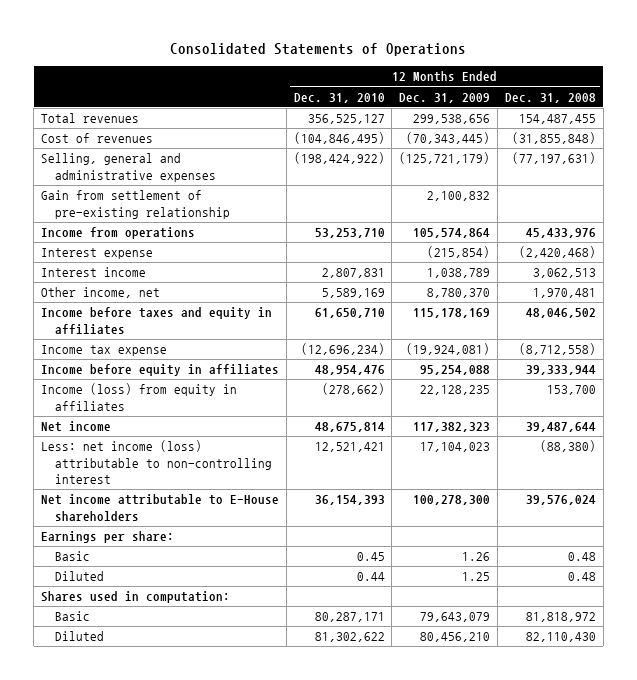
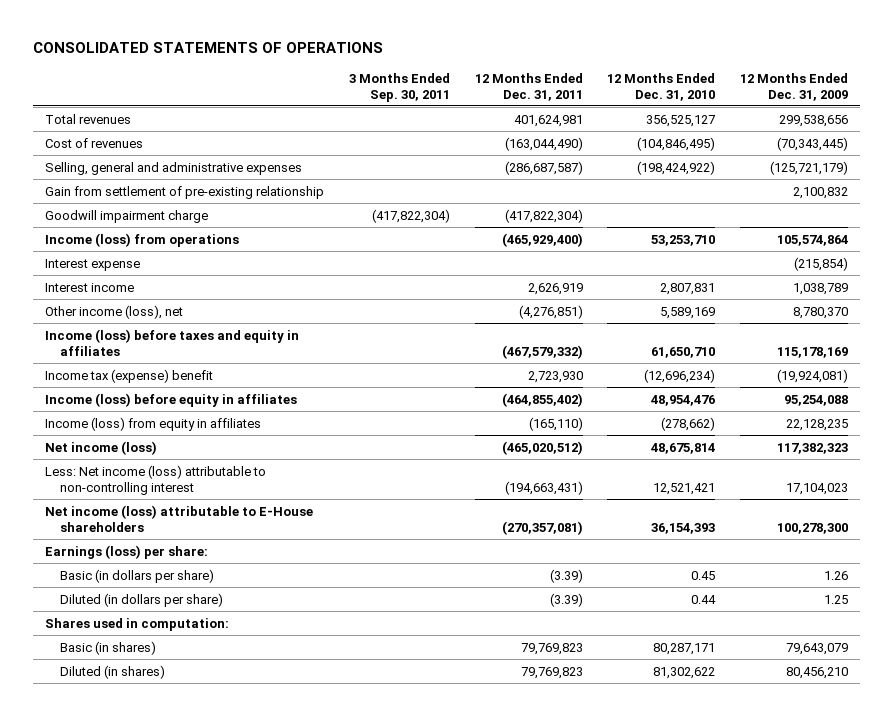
[170,43,467,57] Consolidated Statements of Operations -> [32,41,383,53] CONSOLIDATED STATEMENTS OF OPERATIONS
[504,92,596,103] Dec. 31, 2008 -> none
none -> [348,72,450,102] 3 Months Ended Sep. 30, 2011
none -> [474,72,583,101] 12 Months Ended Dec. 31, 2011
none -> [45,209,209,223] Goodwill impairment charge
[40,227,195,240] Income from operations -> [45,232,240,247] Income (loss) from operations
[40,287,160,299] Other income, net -> [45,304,184,319] Other income (loss), net
[40,307,272,335] Income before taxes and equity in affiliates -> [45,328,300,356] Income (loss) before taxes and equity in affiliates
[40,345,167,357] Income tax expense -> [45,368,214,383] Income tax (expense) benefit
[40,364,279,377] Income before equity in affiliates -> [45,392,298,407] Income (loss) before equity in affiliates
[40,421,111,433] Net income -> [45,440,158,455] Net income (loss)
[40,440,272,485] Less: net income (loss) attributable to non-controlling interest -> [45,464,267,495] Less: Net income (loss) attributable to non-controlling interest
[40,494,279,521] Net income attributable to E-House shareholders -> [45,504,314,532] Net income (loss) attributable to E-House shareholders
[40,531,174,544] Earnings per share: -> [45,544,209,559] Earnings (loss) per share:
[54,551,90,562] Basic -> [59,568,214,583] Basic (in dollars per share)
[54,571,104,582] Diluted -> [59,592,223,607] Diluted (in dollars per share)
[54,611,90,622] Basic -> [59,640,156,655] Basic (in shares)
[54,631,104,642] Diluted -> [59,664,165,679] Diluted (in shares)

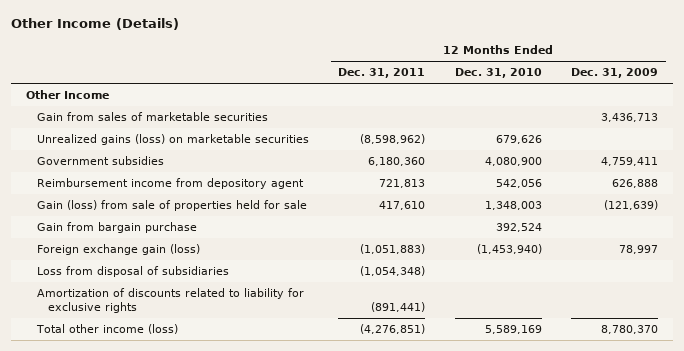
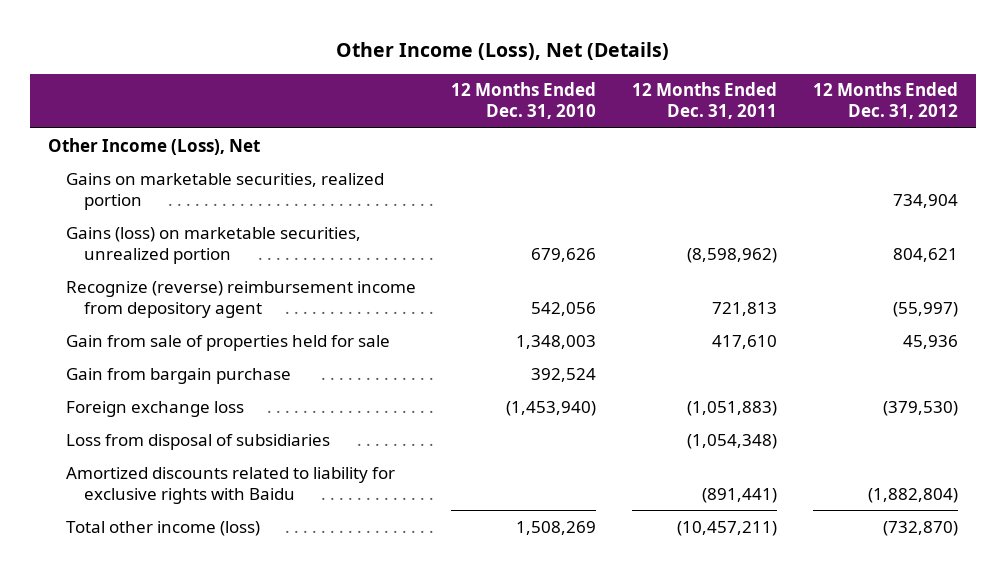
[10,17,179,30] Other Income (Details) -> [335,41,669,60] Other Income (Loss), Net (Details)
[571,68,659,79] Dec. 31, 2009 -> none
none -> [813,82,959,120] 12 Months Ended Dec. 31, 2012
[36,156,164,166] Government subsidies -> none
[25,90,109,100] Other Income -> [47,137,260,155] Other Income (Loss), Net
[36,112,268,122] Gain from sales of marketable securities -> [65,172,384,210] Gains on marketable securities, realized portion
[36,134,309,146] Unrealized gains (loss) on marketable securities -> [65,226,361,264] Gains (loss) on marketable securities, unrealized portion
[36,178,304,190] Reimbursement income from depository agent -> [65,280,416,318] Recognize (reverse) reimbursement income from depository agent
[36,200,307,212] Gain (loss) from sale of properties held for sale -> [65,334,390,351] Gain from sale of properties held for sale
[36,244,200,256] Foreign exchange gain (loss) -> [65,400,244,417] Foreign exchange loss
[36,288,304,314] Amortization of discounts related to liability for exclusive rights -> [65,466,395,504] Amortized discounts related to liability for exclusive rights with Baidu
[360,324,426,335] (4,276,851) -> [677,520,778,536] (10,457,211)
[484,325,542,335] 5,589,169 -> [516,520,597,535] 1,508,269

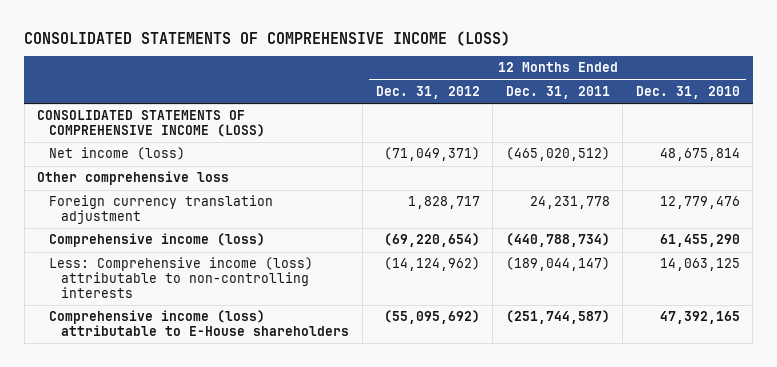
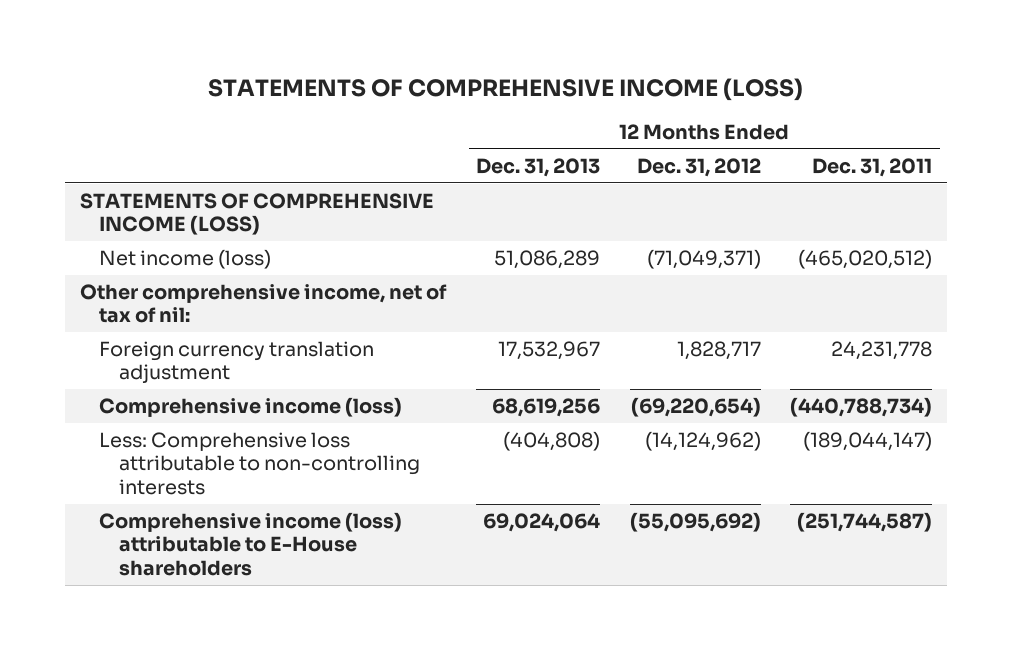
[24,30,511,46] CONSOLIDATED STATEMENTS OF COMPREHENSIVE INCOME (LOSS) -> [208,77,804,101] STATEMENTS OF COMPREHENSIVE INCOME (LOSS)
[635,85,740,99] Dec. 31, 2010 -> none
none -> [475,157,600,177] Dec. 31, 2013
[37,110,266,138] CONSOLIDATED STATEMENTS OF COMPREHENSIVE INCOME (LOSS) -> [80,192,435,236] STATEMENTS OF COMPREHENSIVE INCOME (LOSS)
[37,171,230,186] Other comprehensive loss -> [80,283,448,324] Other comprehensive income, net of tax of nil:
[49,257,314,298] Less: Comprehensive income (loss) attributable to non-controlling interests -> [99,431,420,495] Less: Comprehensive loss attributable to non-controlling interests

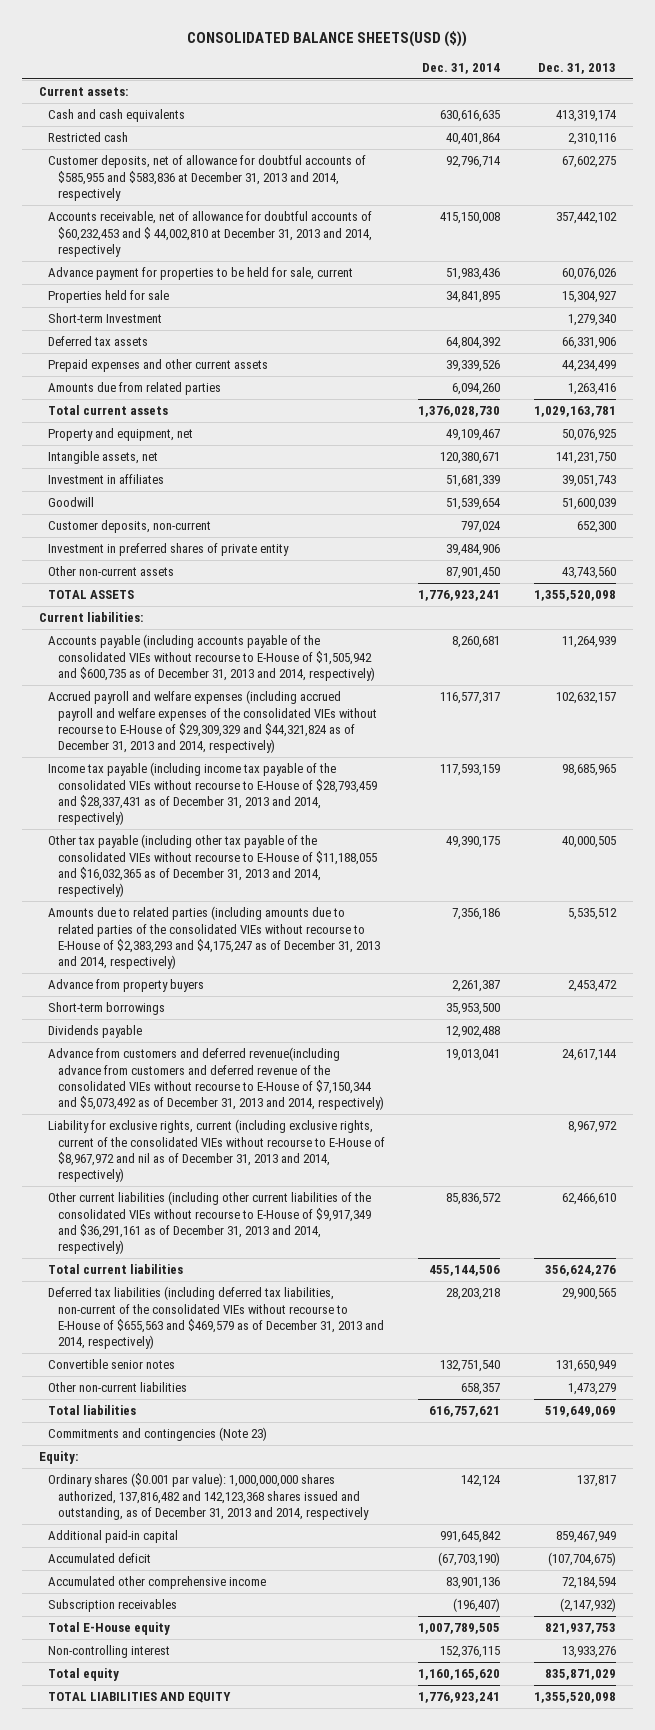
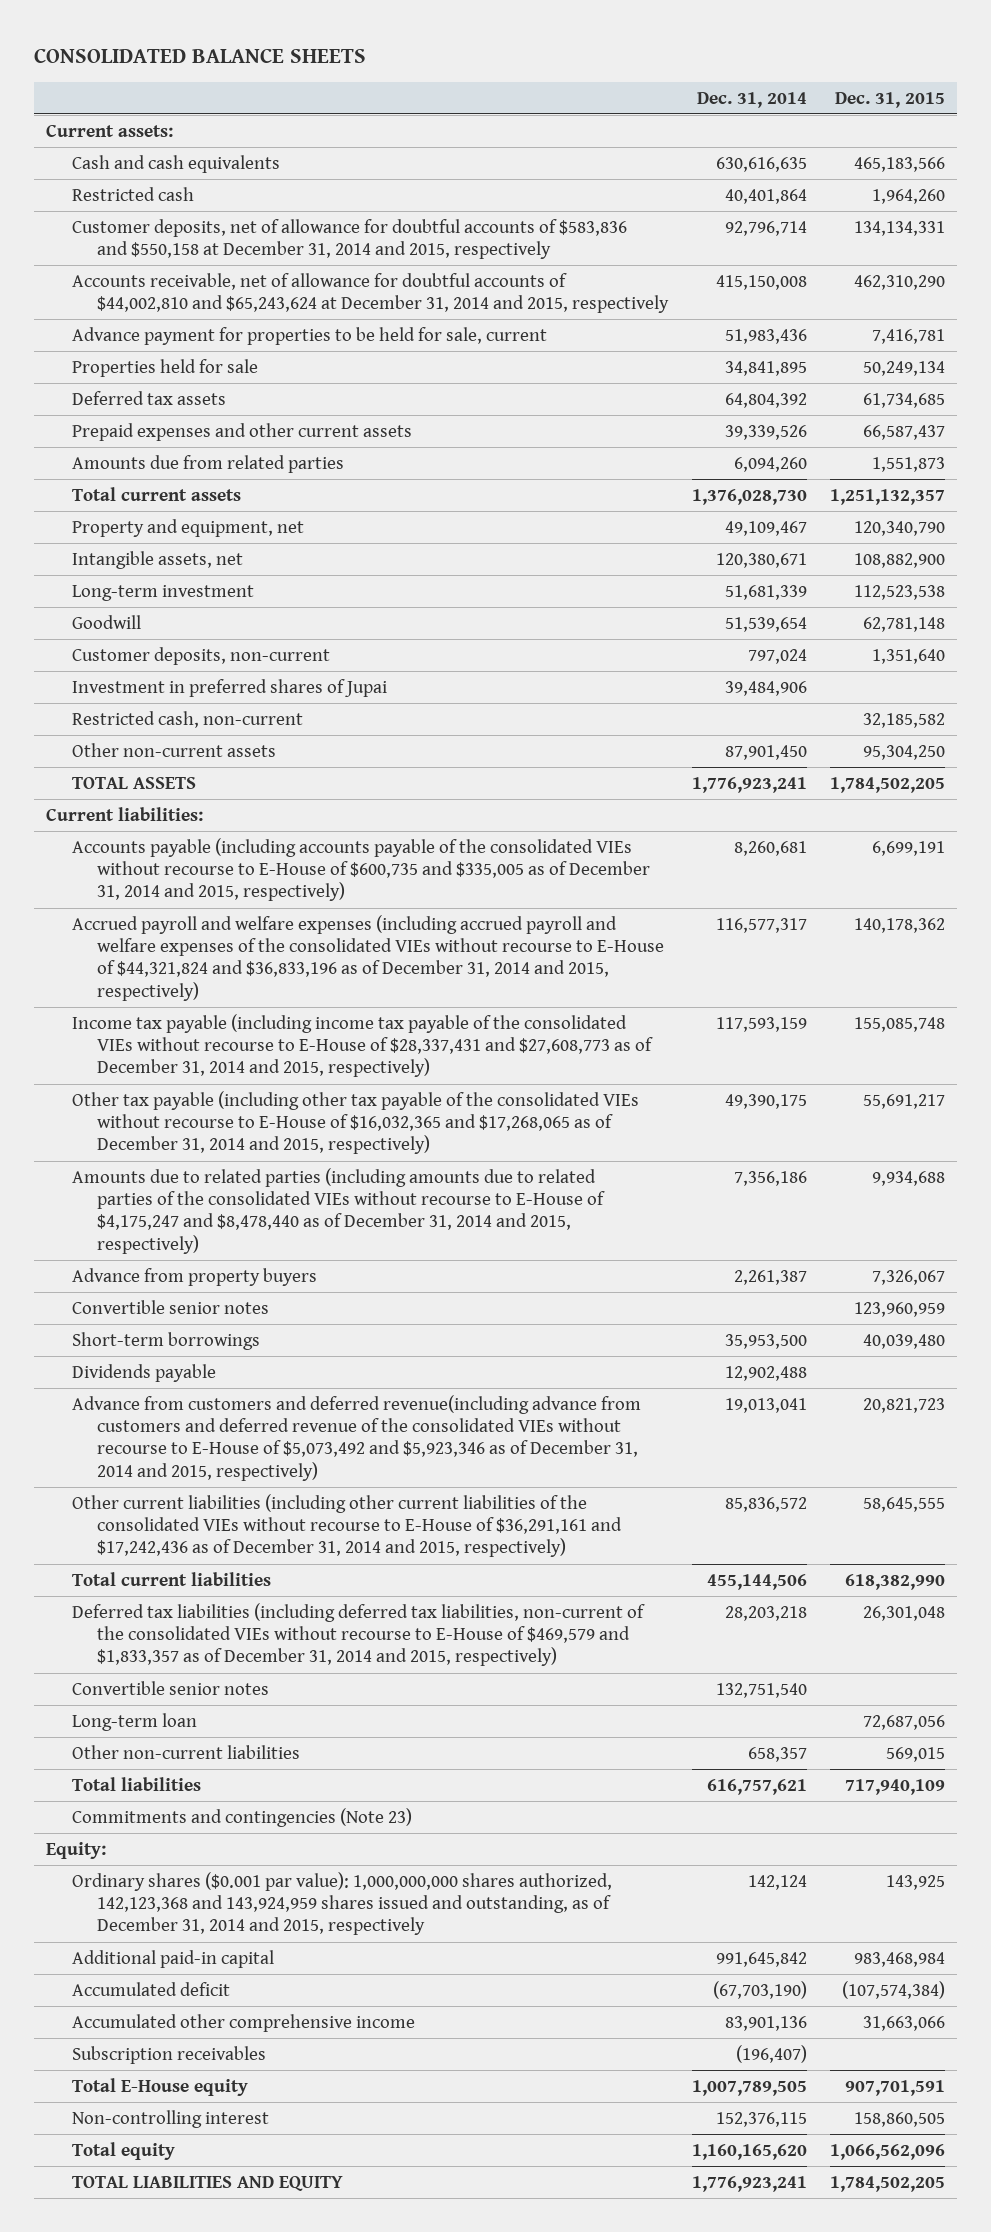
[187,30,468,47] CONSOLIDATED BALANCE SHEETS(USD ($)) -> [34,48,367,64] CONSOLIDATED BALANCE SHEETS
[537,62,616,74] Dec. 31, 2013 -> none
none -> [834,91,945,108] Dec. 31, 2015
[48,155,367,201] Customer deposits, net of allowance for doubtful accounts of $585,955 and $583,836 at December 31, 2013 and 2014, respectively -> [71,218,627,260] Customer deposits, net of allowance for doubtful accounts of $583,836 and $550,158 at December 31, 2014 and 2015, respectively
[48,211,373,257] Accounts receivable, net of allowance for doubtful accounts of $60,232,453 and $ 44,002,810 at December 31, 2013 and 2014, respectively -> [71,272,670,314] Accounts receivable, net of allowance for doubtful accounts of $44,002,810 and $65,243,624 at December 31, 2014 and 2015, respectively
[48,313,163,324] Short-term Investment -> none
[48,474,165,485] Investment in affiliates -> [71,584,254,601] Long-term investment
[48,543,290,557] Investment in preferred shares of private entity -> [71,678,387,697] Investment in preferred shares of Jupai
none -> [71,710,303,728] Restricted cash, non-current
[48,634,375,681] Accounts payable (including accounts payable of the consolidated VIEs without recourse to E-House of $1,505,942 and $600,735 as of December 31, 2013 and 2014, respectively) -> [71,837,651,902] Accounts payable (including accounts payable of the consolidated VIEs without recourse to E-House of $600,735 and $335,005 as of December 31, 2014 and 2015, respectively)
[48,690,377,754] Accrued payroll and welfare expenses (including accrued payroll and welfare expenses of the consolidated VIEs without recourse to E-House of $29,309,329 and $44,321,824 as of December 31, 2013 and 2014, respectively) -> [71,914,665,1001] Accrued payroll and welfare expenses (including accrued payroll and welfare expenses of the consolidated VIEs without recourse to E-House of $44,321,824 and $36,833,196 as of December 31, 2014 and 2015, respectively)
[48,762,377,826] Income tax payable (including income tax payable of the consolidated VIEs without recourse to E-House of $28,793,459 and $28,337,431 as of December 31, 2013 and 2014, respectively) -> [71,1013,654,1078] Income tax payable (including income tax payable of the consolidated VIEs without recourse to E-House of $28,337,431 and $27,608,773 as of December 31, 2014 and 2015, respectively)
[48,834,377,898] Other tax payable (including other tax payable of the consolidated VIEs without recourse to E-House of $11,188,055 and $16,032,365 as of December 31, 2013 and 2014, respectively) -> [71,1090,639,1155] Other tax payable (including other tax payable of the consolidated VIEs without recourse to E-House of $16,032,365 and $17,268,065 as of December 31, 2014 and 2015, respectively)
[48,906,380,970] Amounts due to related parties (including amounts due to related parties of the consolidated VIEs without recourse to E-House of $2,383,293 and $4,175,247 as of December 31, 2013 and 2014, respectively) -> [71,1167,606,1254] Amounts due to related parties (including amounts due to related parties of the consolidated VIEs without recourse to E-House of $4,175,247 and $8,478,440 as of December 31, 2014 and 2015, respectively)
none -> [71,1299,269,1314] Convertible senior notes
[48,1119,385,1183] Liability for exclusive rights, current (including exclusive rights, current of the consolidated VIEs without recourse to E-House of $8,967,972 and nil as of December 31, 2013 and 2014, respectively) -> none
[48,1047,384,1111] Advance from customers and deferred revenue(including advance from customers and deferred revenue of the consolidated VIEs without recourse to E-House of $7,150,344 and $5,073,492 as of December 31, 2013 and 2014, respectively) -> [71,1394,641,1481] Advance from customers and deferred revenue(including advance from customers and deferred revenue of the consolidated VIEs without recourse to E-House of $5,073,492 and $5,923,346 as of December 31, 2014 and 2015, respectively)
[48,1191,372,1255] Other current liabilities (including other current liabilities of the consolidated VIEs without recourse to E-House of $9,917,349 and $36,291,161 as of December 31, 2013 and 2014, respectively) -> [71,1493,623,1558] Other current liabilities (including other current liabilities of the consolidated VIEs without recourse to E-House of $36,291,161 and $17,242,436 as of December 31, 2014 and 2015, respectively)
[48,1286,384,1350] Deferred tax liabilities (including deferred tax liabilities, non-current of the consolidated VIEs without recourse to E-House of $655,563 and $469,579 as of December 31, 2013 and 2014, respectively) -> [71,1602,645,1667] Deferred tax liabilities (including deferred tax liabilities, non-current of the consolidated VIEs without recourse to E-House of $469,579 and $1,833,357 as of December 31, 2014 and 2015, respectively)
none -> [71,1712,197,1731] Long-term loan
[48,1473,369,1520] Ordinary shares ($0.001 par value): 1,000,000,000 shares authorized, 137,816,482 and 142,123,368 shares issued and outstanding, as of December 31, 2013 and 2014, respectively -> [71,1871,612,1936] Ordinary shares ($0.001 par value): 1,000,000,000 shares authorized, 142,123,368 and 143,924,959 shares issued and outstanding, as of December 31, 2014 and 2015, respectively

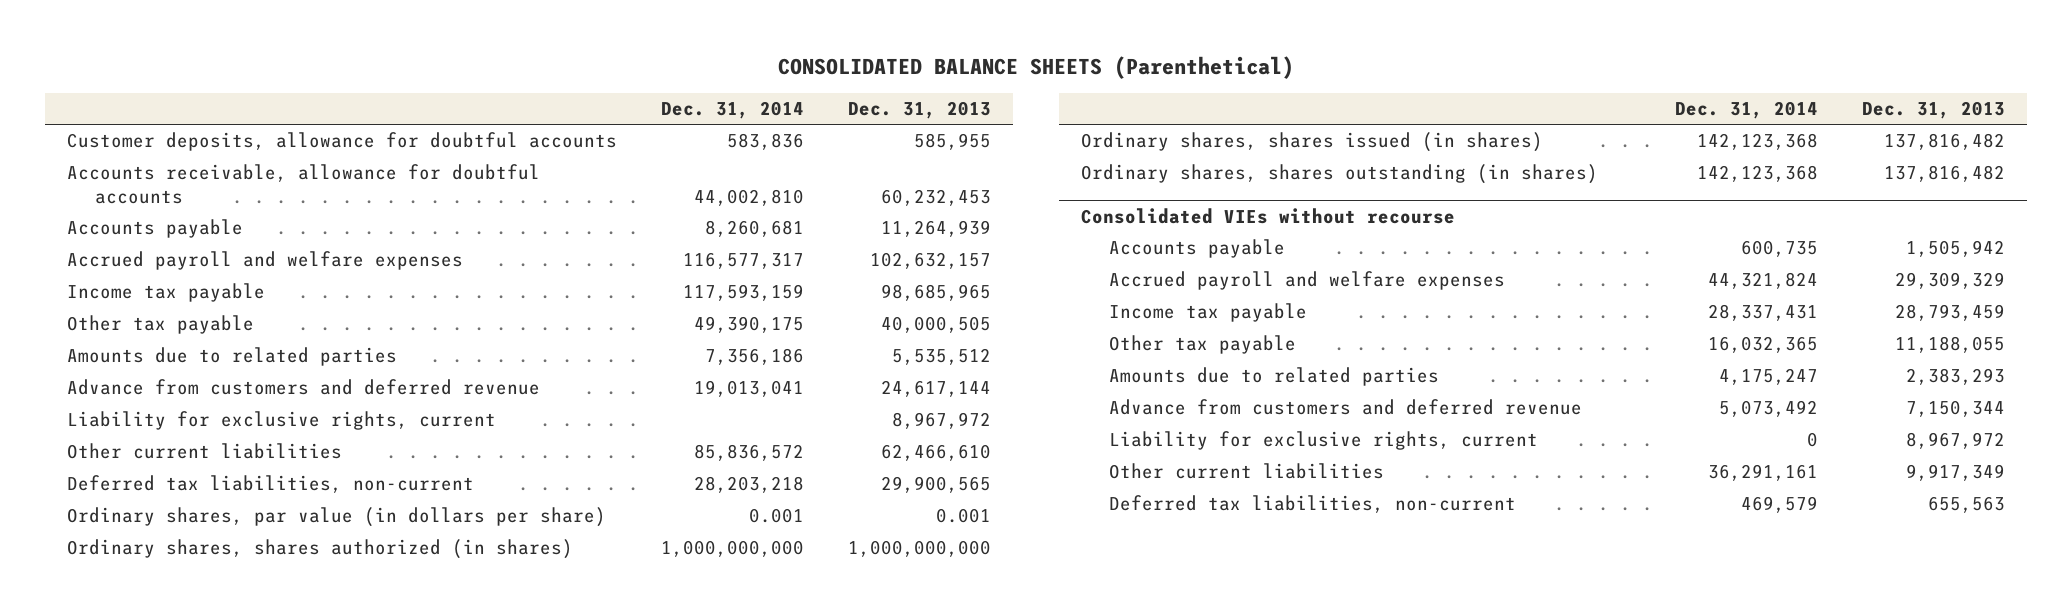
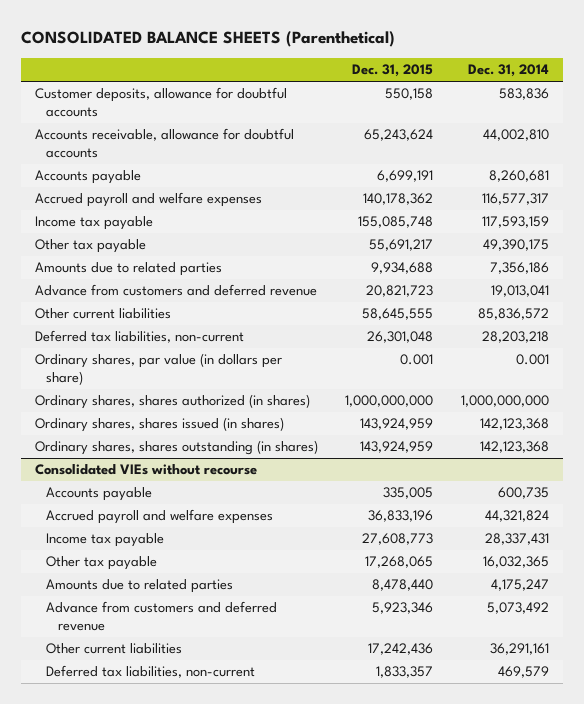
[847,100,991,119] Dec. 31, 2013 -> none
none -> [352,64,434,78] Dec. 31, 2015
[67,411,497,431] Liability for exclusive rights, current -> none
[1109,431,1539,451] Liability for exclusive rights, current -> none

